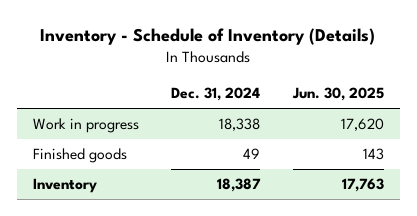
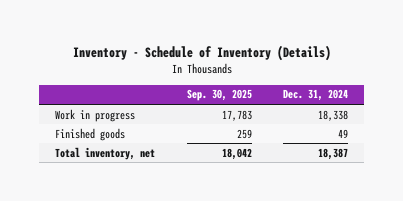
[291,87,384,102] Jun. 30, 2025 -> none
none -> [186,89,252,102] Sep. 30, 2025
[32,178,97,194] Inventory -> [55,146,156,160] Total inventory, net

